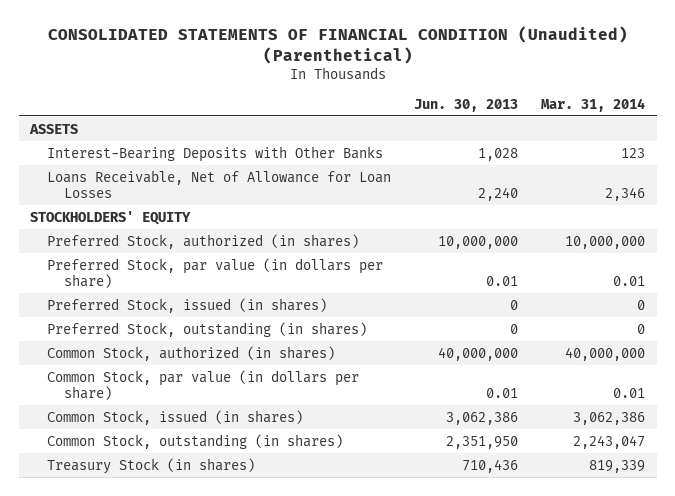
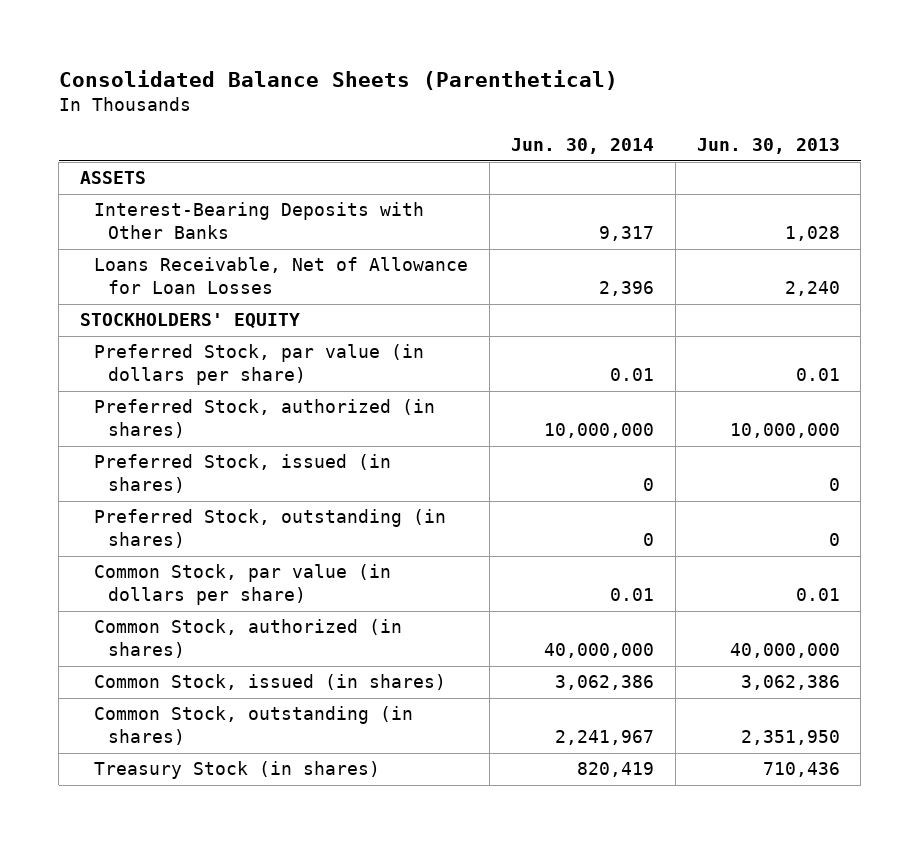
[47,25,628,64] CONSOLIDATED STATEMENTS OF FINANCIAL CONDITION (Unaudited) (Parenthetical) -> [58,69,618,90] Consolidated Balance Sheets (Parenthetical)
[541,97,646,112] Mar. 31, 2014 -> none
none -> [510,138,654,155] Jun. 30, 2014
[47,233,360,249] Preferred Stock, authorized (in shares) -> [94,399,436,439] Preferred Stock, authorized (in shares)
[47,345,336,361] Common Stock, authorized (in shares) -> [94,619,403,659] Common Stock, authorized (in shares)

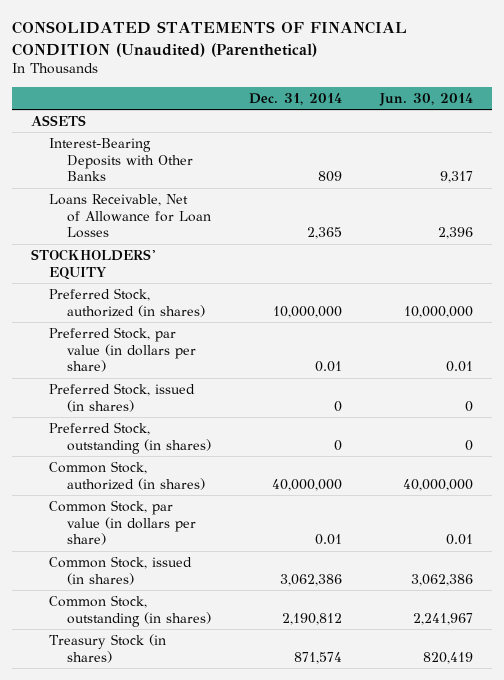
[58,69,618,90] Consolidated Balance Sheets (Parenthetical) -> [11,21,407,57] CONSOLIDATED STATEMENTS OF FINANCIAL CONDITION (Unaudited) (Parenthetical)
[696,138,840,155] Jun. 30, 2013 -> none
none -> [249,92,343,105] Dec. 31, 2014
[94,344,425,386] Preferred Stock, par value (in dollars per share) -> [48,326,197,373] Preferred Stock, par value (in dollars per share)
[94,564,392,606] Common Stock, par value (in dollars per share) -> [48,499,197,546] Common Stock, par value (in dollars per share)

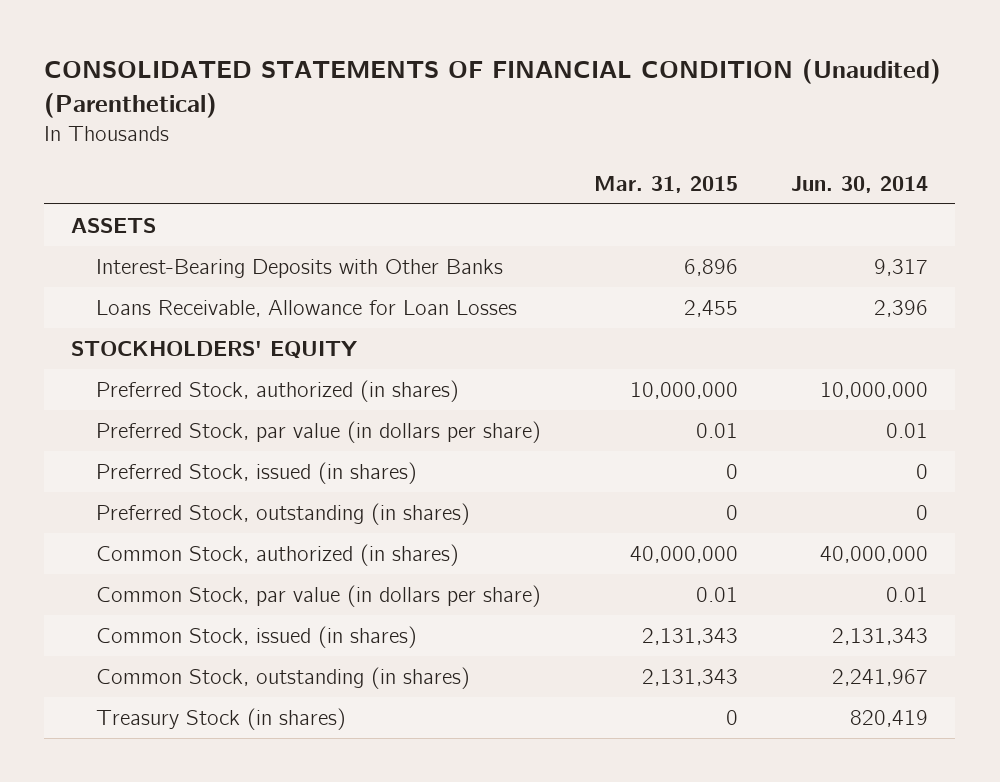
[249,92,343,105] Dec. 31, 2014 -> none
none -> [593,175,738,193] Mar. 31, 2015
[48,193,212,239] Loans Receivable, Net of Allowance for Loan Losses -> [95,300,517,318] Loans Receivable, Allowance for Loan Losses
[411,573,474,586] 3,062,386 -> [832,628,929,646] 2,131,343

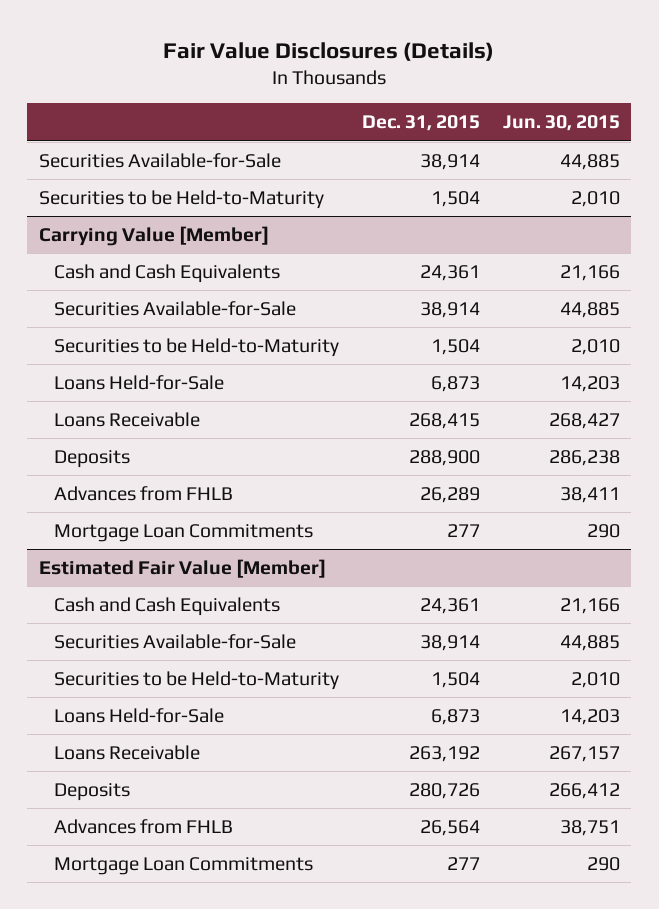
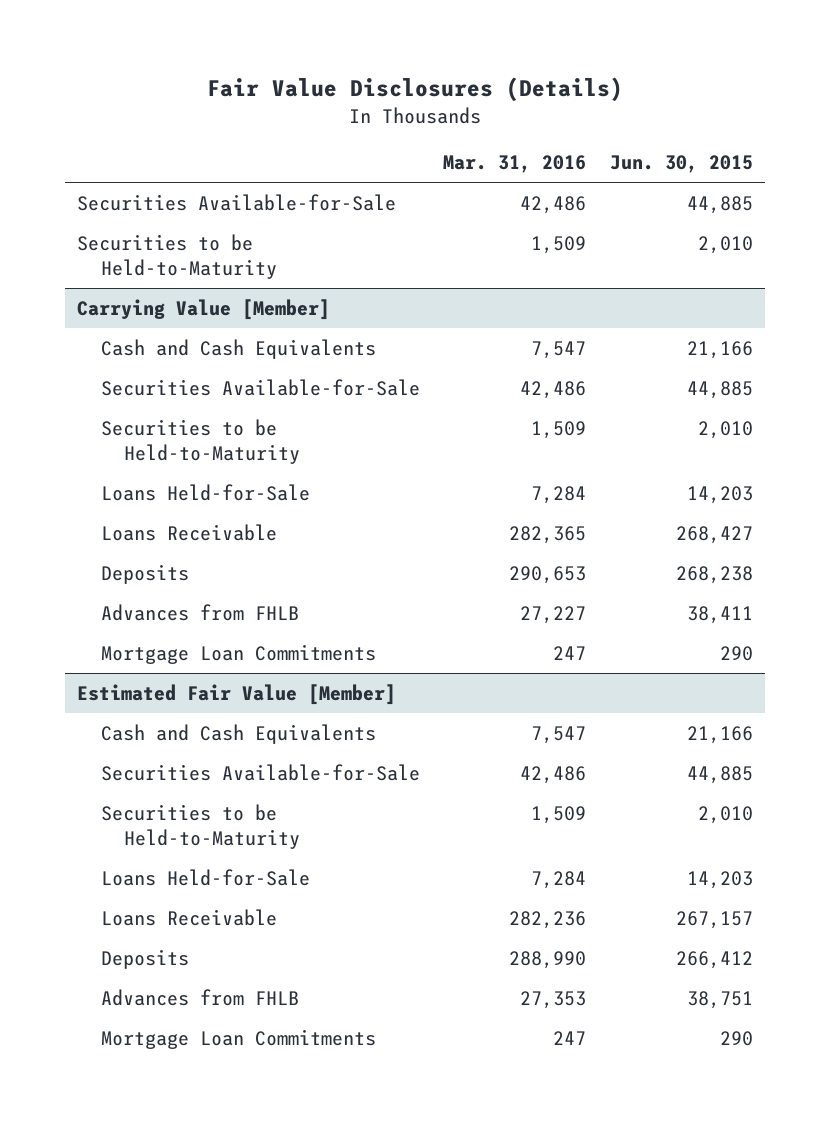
[361,115,480,132] Dec. 31, 2015 -> none
none -> [443,155,587,174] Mar. 31, 2016
[548,449,620,466] 286,238 -> [676,565,754,584] 268,238

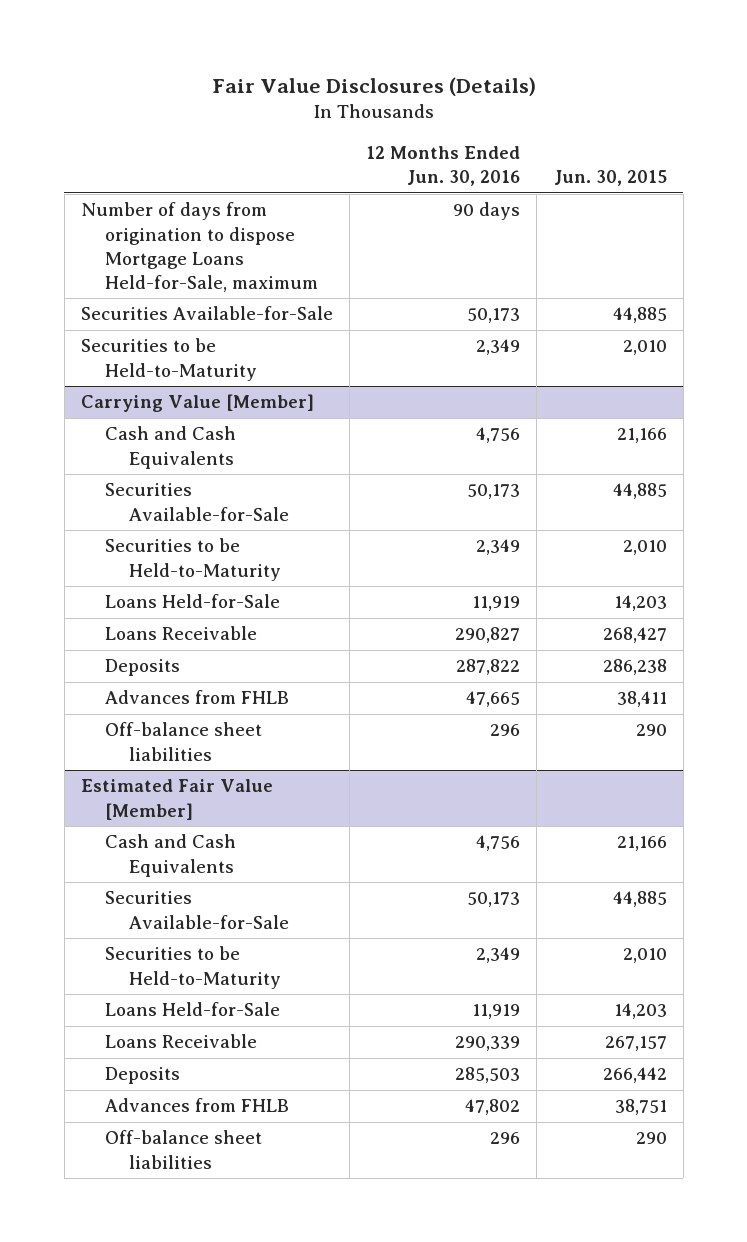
[443,155,587,174] Mar. 31, 2016 -> none
none -> [366,146,521,187] 12 Months Ended Jun. 30, 2016
none -> [80,202,318,292] Number of days from origination to dispose Mortgage Loans Held-for-Sale, maximum
[676,565,754,584] 268,238 -> [602,659,667,676] 286,238
[100,643,376,664] Mortgage Loan Commitments -> [104,722,262,761] Off-balance sheet liabilities
[676,950,754,969] 266,412 -> [602,1067,667,1084] 266,442
[100,1028,376,1049] Mortgage Loan Commitments -> [104,1130,262,1169] Off-balance sheet liabilities

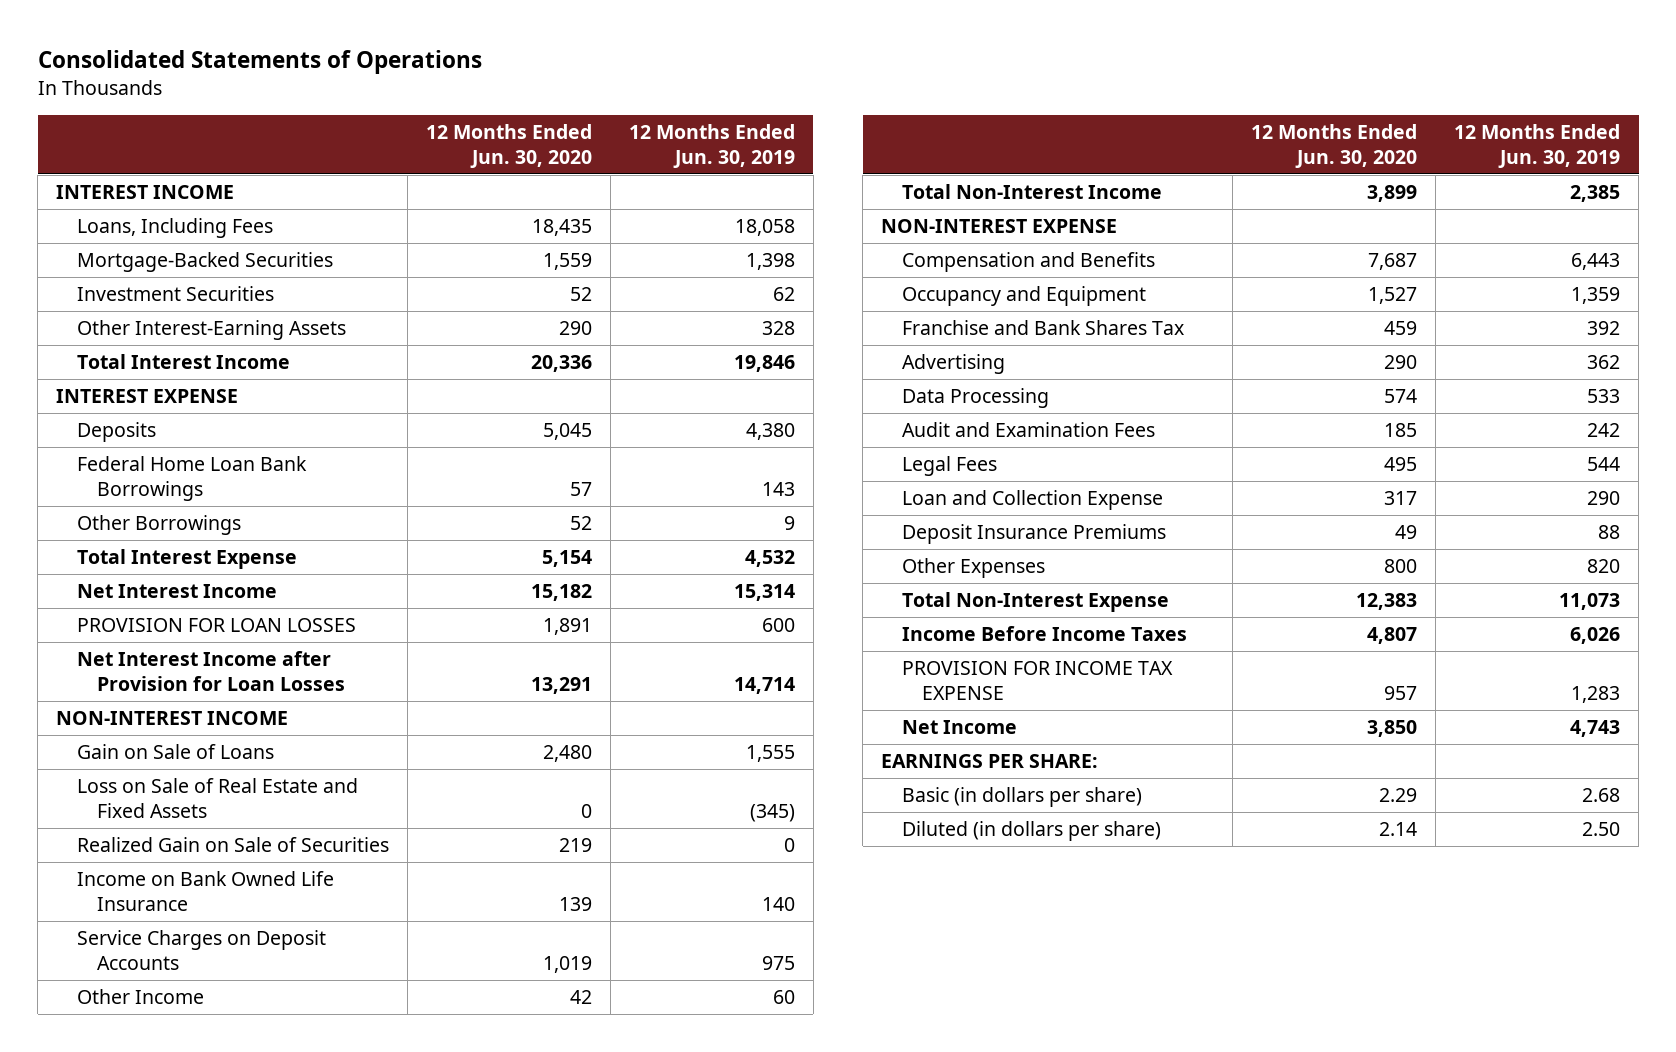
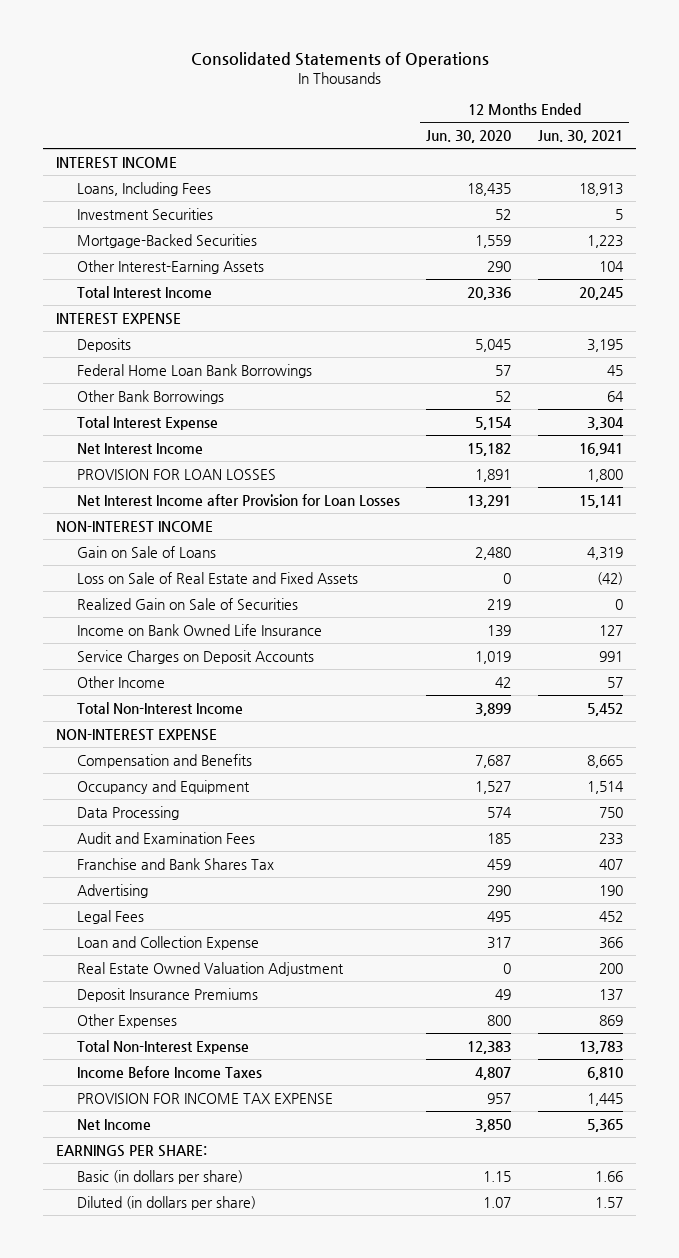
[628,123,795,168] 12 Months Ended Jun. 30, 2019 -> none
none -> [537,130,623,144] Jun. 30, 2021
[76,252,333,273] Mortgage-Backed Securities -> [76,233,257,248] Mortgage-Backed Securities
[76,515,241,536] Other Borrowings -> [76,389,224,404] Other Bank Borrowings
[901,320,1184,336] Franchise and Bank Shares Tax -> [76,857,274,870] Franchise and Bank Shares Tax
[901,354,1005,375] Advertising -> [76,883,148,898] Advertising
none -> [76,961,344,976] Real Estate Owned Valuation Adjustment
[1378,788,1417,803] 2.29 -> [483,1170,512,1182] 1.15
[1378,822,1417,837] 2.14 -> [483,1196,512,1208] 1.07

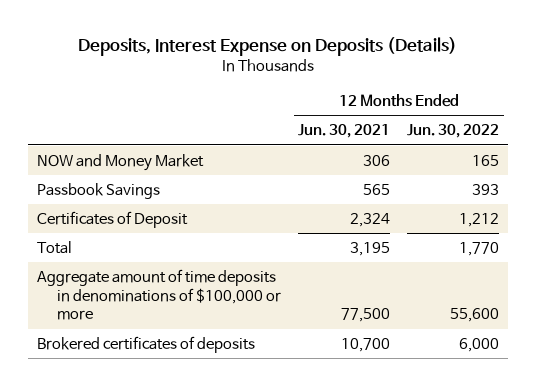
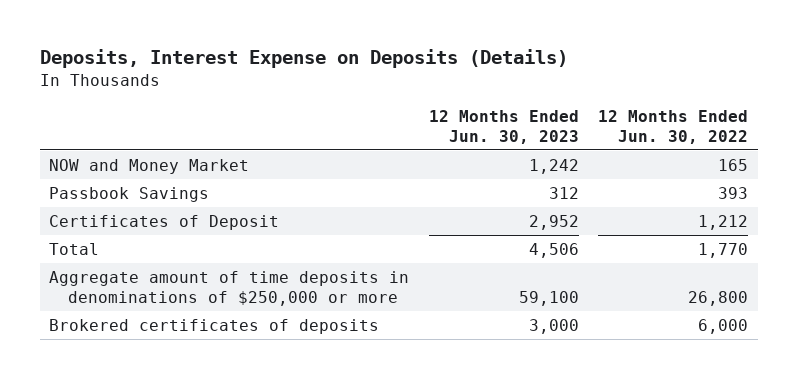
[297,124,390,139] Jun. 30, 2021 -> none
none -> [428,110,579,144] 12 Months Ended Jun. 30, 2023
[36,268,281,321] Aggregate amount of time deposits in denominations of $100,000 or more -> [49,271,410,306] Aggregate amount of time deposits in denominations of $250,000 or more
[450,308,500,323] 55,600 -> [688,290,749,306] 26,800

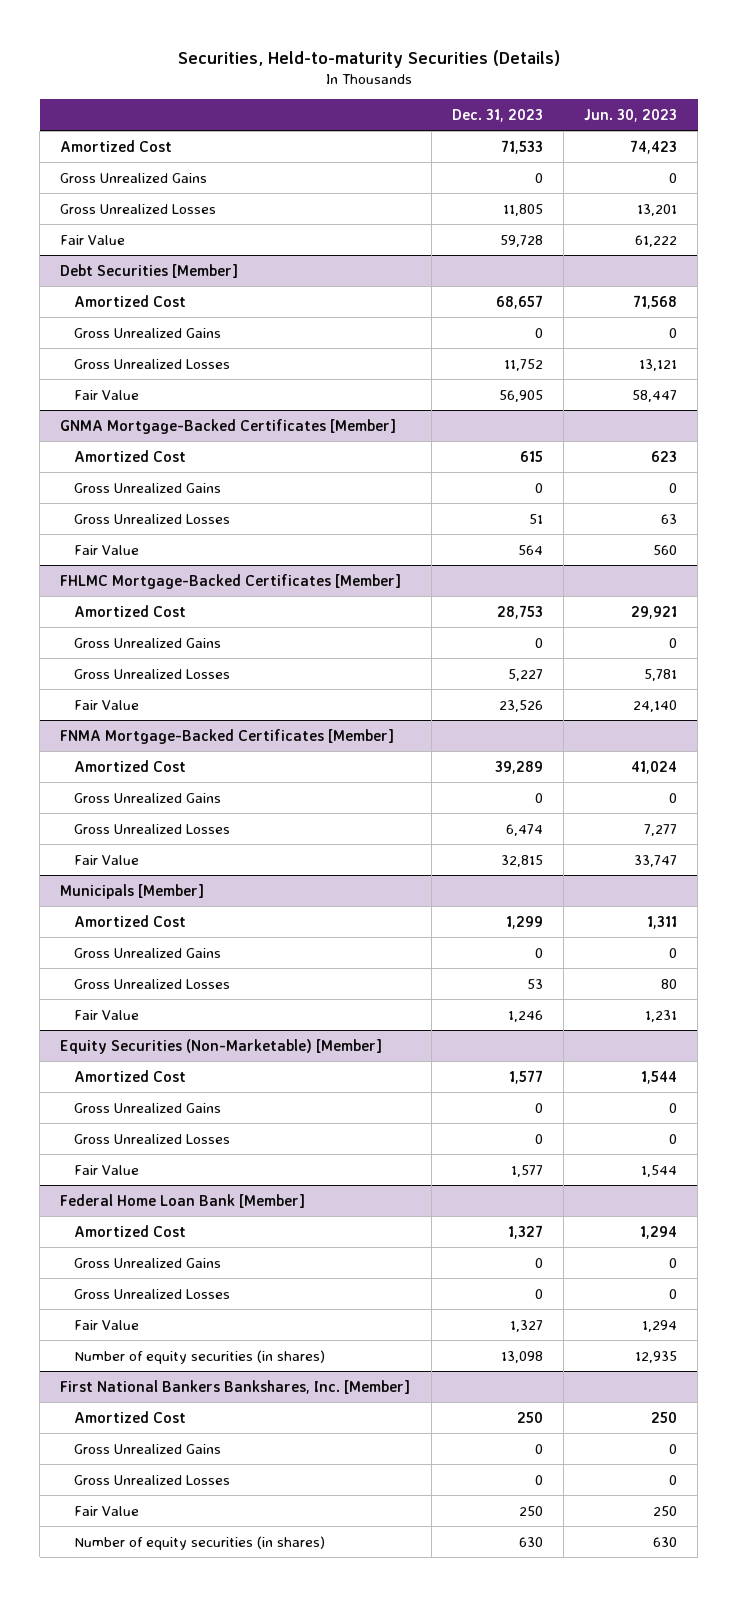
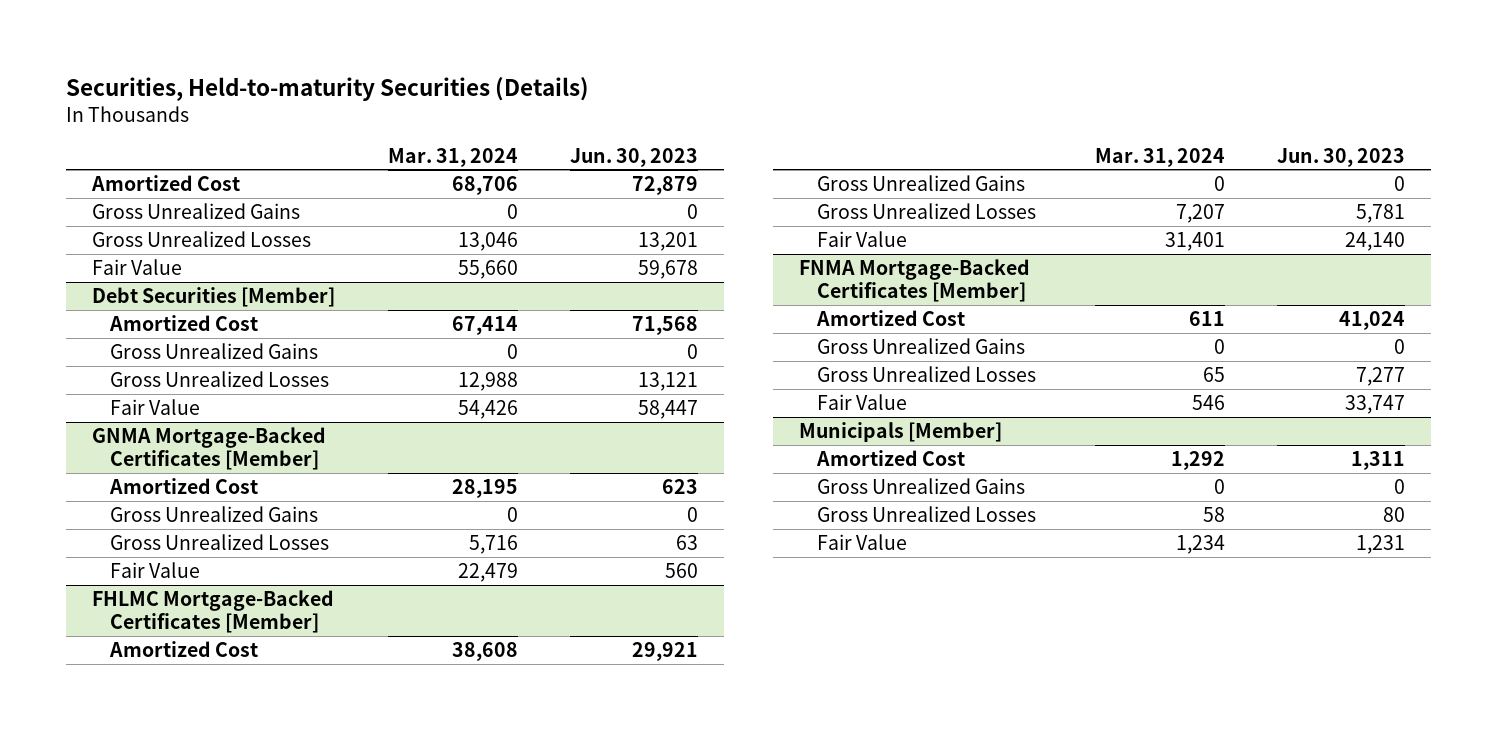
[451,108,543,122] Dec. 31, 2023 -> none
none -> [387,147,518,167] Mar. 31, 2024
[629,139,677,154] 74,423 -> [632,175,699,195] 72,879
[634,234,677,247] 61,222 -> [638,259,699,279] 59,678
[60,1038,383,1054] Equity Securities (Non-Marketable) [Member] -> none
[73,1069,186,1082] Amortized Cost -> none
[73,1102,221,1113] Gross Unrealized Gains -> none
[73,1133,230,1144] Gross Unrealized Losses -> none
[73,1164,139,1175] Fair Value -> none
[60,1193,306,1208] Federal Home Loan Bank [Member] -> none
[73,1224,186,1237] Amortized Cost -> none
[73,1257,221,1268] Gross Unrealized Gains -> none
[73,1288,230,1299] Gross Unrealized Losses -> none
[73,1319,139,1330] Fair Value -> none
[73,1349,325,1364] Number of equity securities (in shares) -> none
[60,1379,411,1394] First National Bankers Bankshares, Inc. [Member] -> none
[73,1410,186,1423] Amortized Cost -> none
[73,1443,221,1454] Gross Unrealized Gains -> none
[73,1474,230,1485] Gross Unrealized Losses -> none
[73,1505,139,1516] Fair Value -> none
[73,1535,325,1550] Number of equity securities (in shares) -> none

